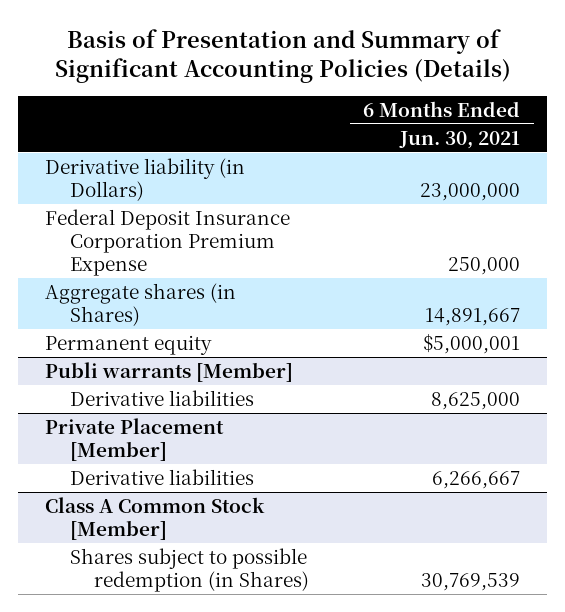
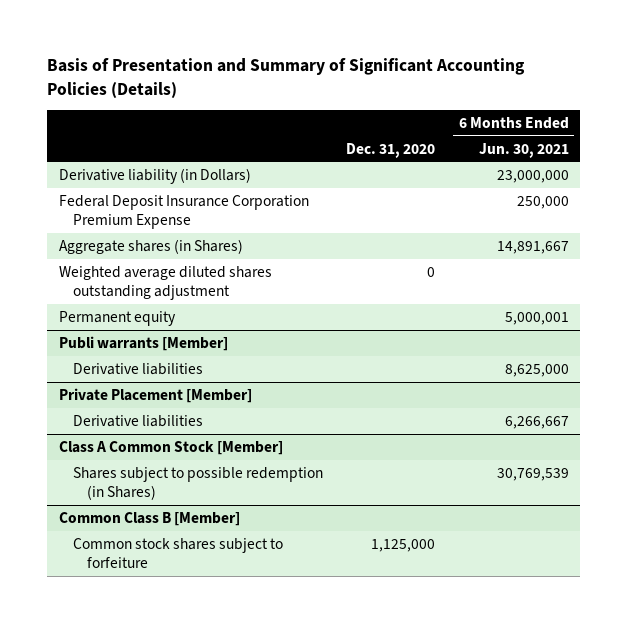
none -> [346,142,436,158] Dec. 31, 2020
none -> [58,265,272,300] Weighted average diluted shares outstanding adjustment
[423,333,521,354] $5,000,001 -> [504,311,569,325] 5,000,001
none -> [58,511,240,526] Common Class B [Member]
none -> [73,537,284,568] Common stock shares subject to forfeiture

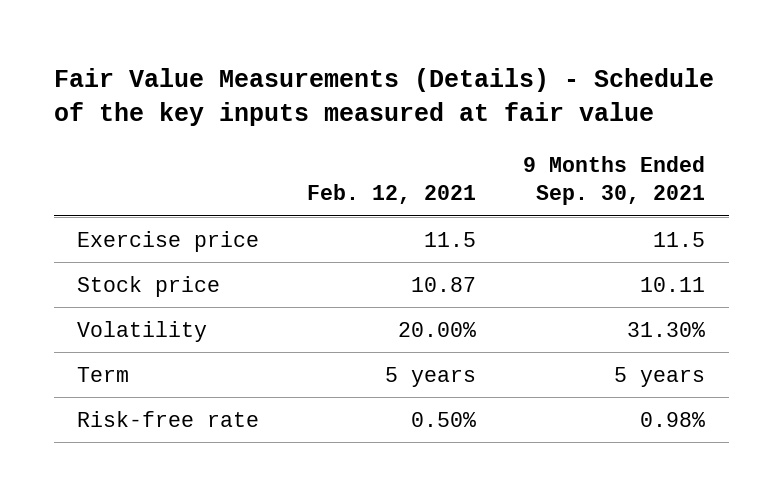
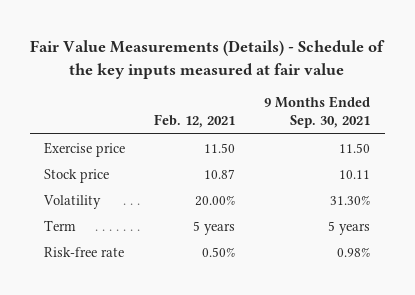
[423,231,476,247] 11.5 -> [204,142,236,153] 11.50
[653,231,706,247] 11.5 -> [339,142,371,153] 11.50

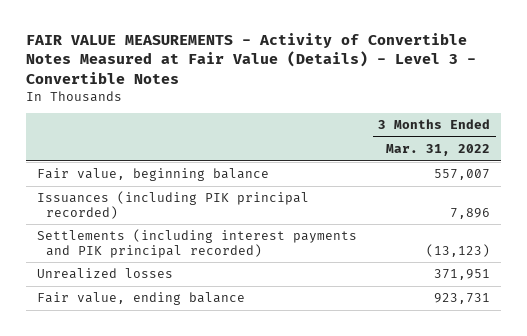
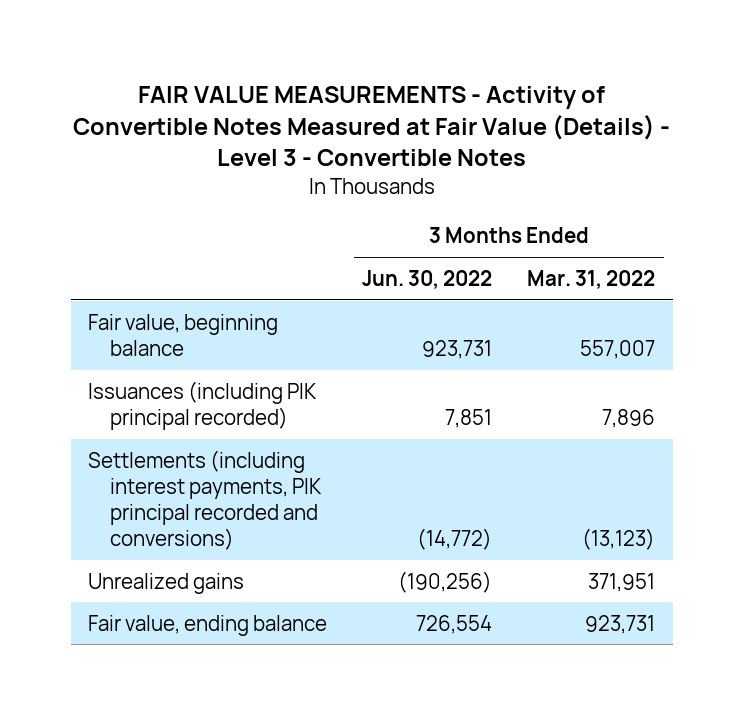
none -> [362,269,493,289] Jun. 30, 2022
[36,229,357,258] Settlements (including interest payments and PIK principal recorded) -> [88,449,323,551] Settlements (including interest payments, PIK principal recorded and conversions)
[36,268,173,280] Unrealized losses -> [88,572,245,594] Unrealized gains

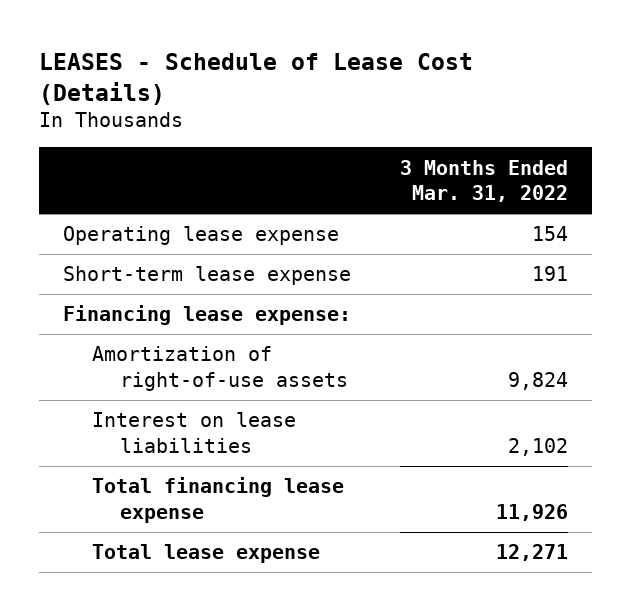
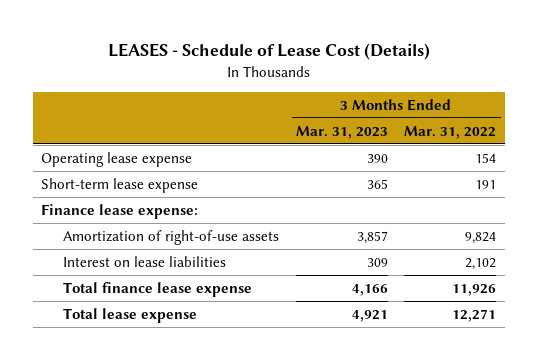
none -> [295,125,388,139] Mar. 31, 2023
[63,305,352,326] Financing lease expense: -> [40,203,198,219] Finance lease expense:
[91,477,344,524] Total financing lease expense -> [62,281,252,297] Total finance lease expense

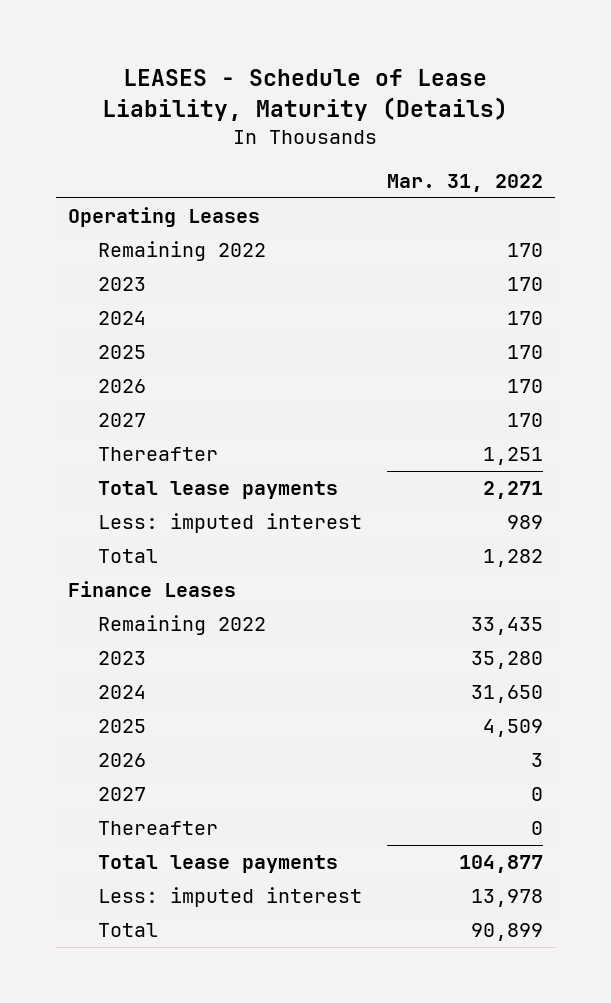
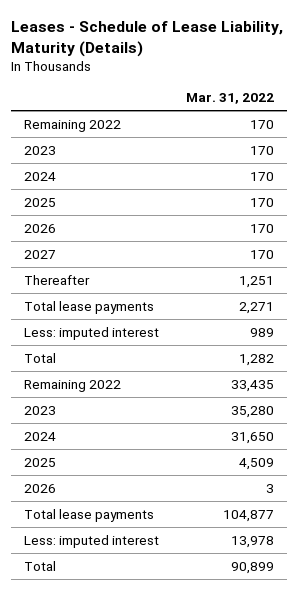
[102,69,509,122] LEASES - Schedule of Lease Liability, Maturity (Details) -> [10,20,283,57] Leases - Schedule of Lease Liability, Maturity (Details)
[67,207,260,228] Operating Leases -> none
[67,581,236,598] Finance Leases -> none
[98,787,147,802] 2027 -> none
[98,821,219,836] Thereafter -> none

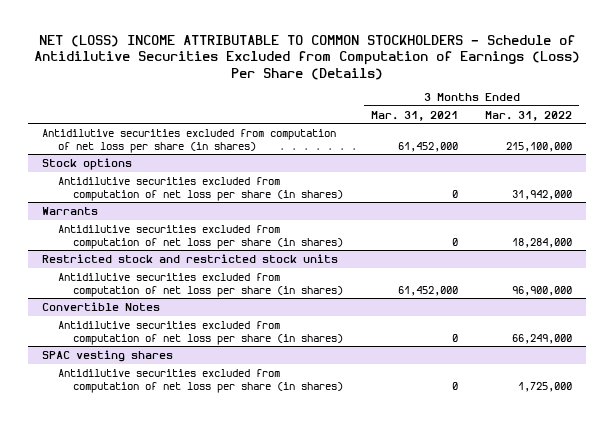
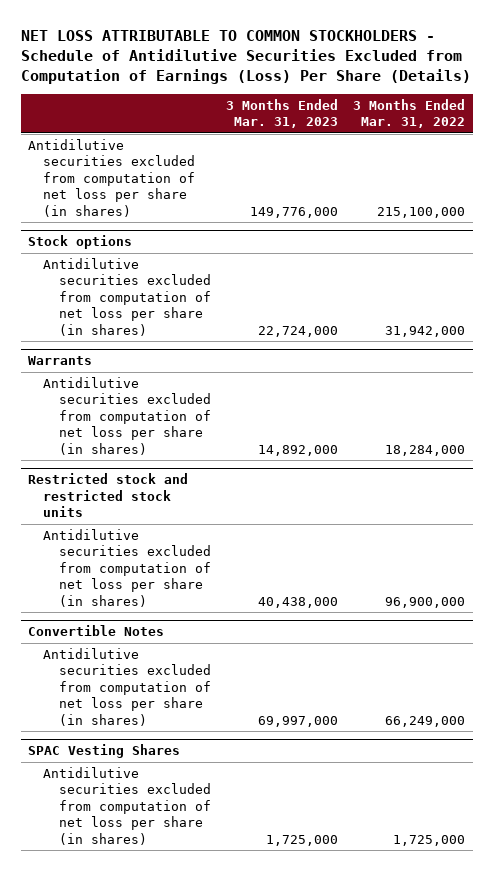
[34,34,581,80] NET (LOSS) INCOME ATTRIBUTABLE TO COMMON STOCKHOLDERS - Schedule of Antidilutive Securities Excluded from Computation of Earnings (Loss) Per Share (Details) -> [20,29,471,84] NET LOSS ATTRIBUTABLE TO COMMON STOCKHOLDERS - Schedule of Antidilutive Securities Excluded from Computation of Earnings (Loss) Per Share (Details)
[370,110,458,121] Mar. 31, 2021 -> none
none -> [225,98,338,129] 3 Months Ended Mar. 31, 2023
[41,349,173,362] SPAC vesting shares -> [28,744,181,759] SPAC Vesting Shares

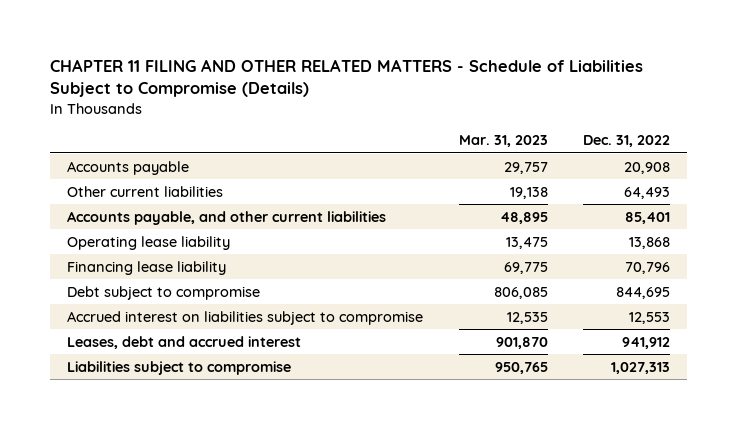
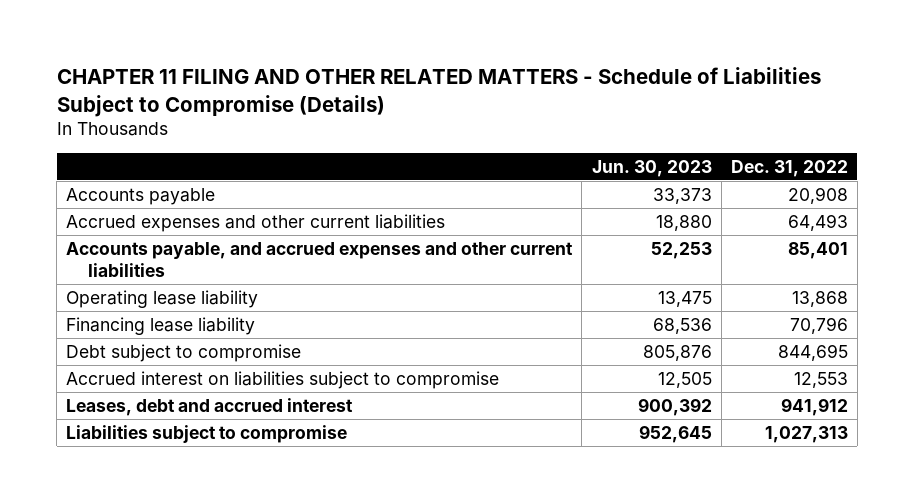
[458,135,548,148] Mar. 31, 2023 -> none
none -> [591,159,712,177] Jun. 30, 2023
[67,185,224,197] Other current liabilities -> [66,213,446,232] Accrued expenses and other current liabilities
[67,210,387,225] Accounts payable, and other current liabilities -> [66,241,574,277] Accounts payable, and accrued expenses and other current liabilities

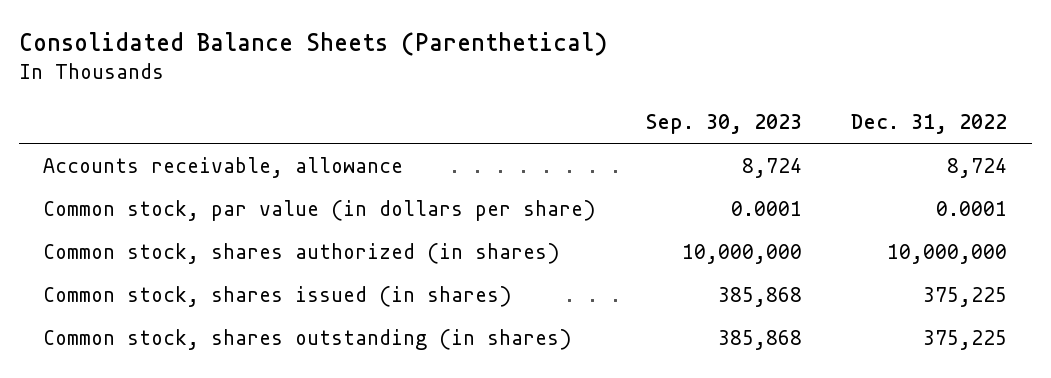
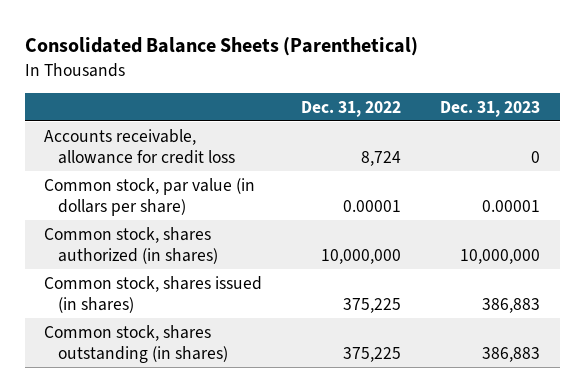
[645,114,802,135] Sep. 30, 2023 -> none
none -> [440,100,541,117] Dec. 31, 2023
[43,156,404,178] Accounts receivable, allowance -> [44,128,235,165] Accounts receivable, allowance for credit loss
[936,200,1008,216] 0.0001 -> [343,200,402,213] 0.00001

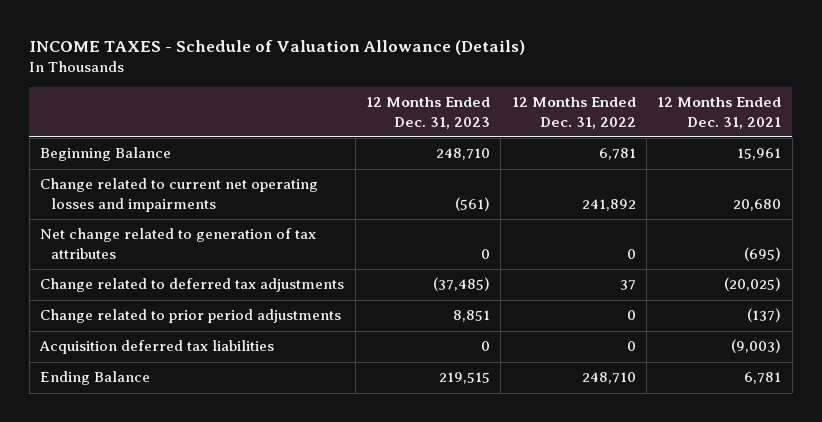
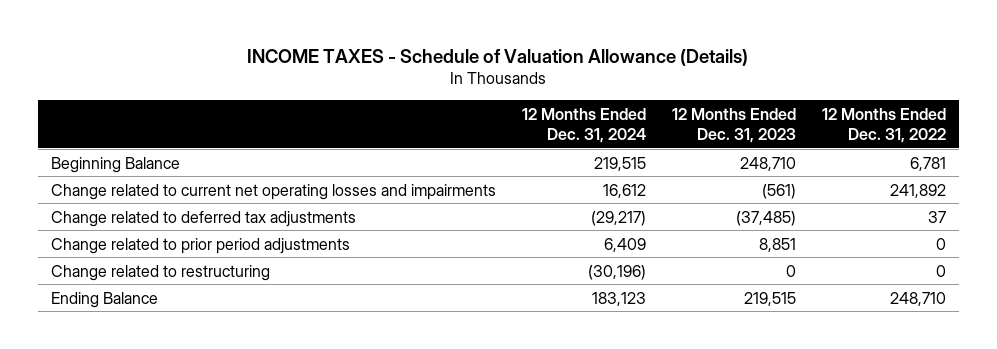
[657,97,782,129] 12 Months Ended Dec. 31, 2021 -> none
none -> [521,107,646,144] 12 Months Ended Dec. 31, 2024
[40,228,317,259] Net change related to generation of tax attributes -> none
[39,340,275,355] Acquisition deferred tax liabilities -> none
none -> [50,264,270,281] Change related to restructuring

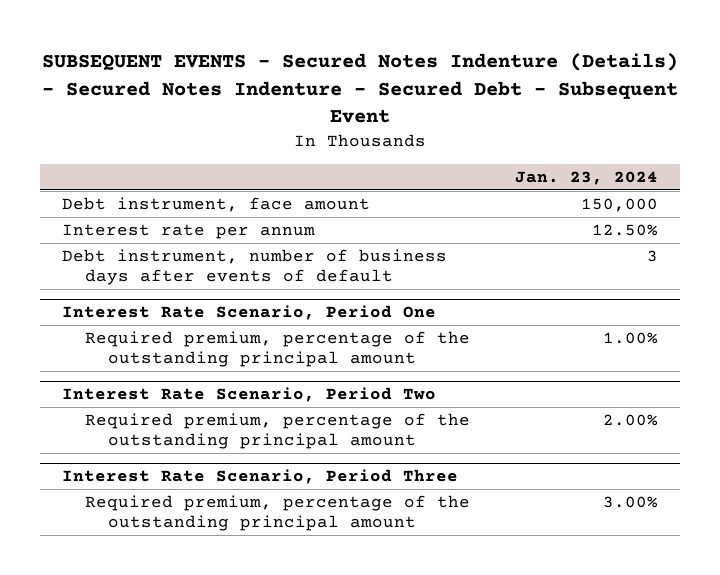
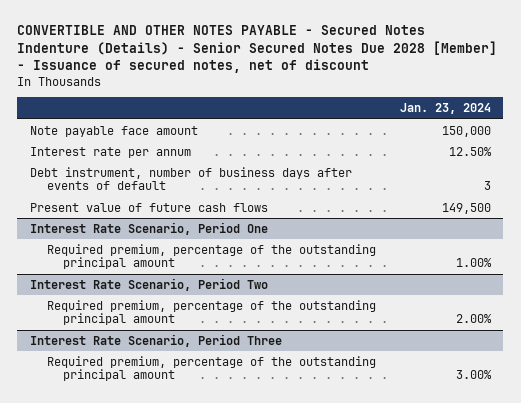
[41,53,678,124] SUBSEQUENT EVENTS - Secured Notes Indenture (Details) - Secured Notes Indenture - Secured Debt - Subsequent Event -> [17,24,498,74] CONVERTIBLE AND OTHER NOTES PAYABLE - Secured Notes Indenture (Details) - Senior Secured Notes Due 2028 [Member] - Issuance of secured notes, net of discount
[62,197,371,213] Debt instrument, face amount -> [29,125,198,137] Note payable face amount
none -> [29,202,268,212] Present value of future cash flows

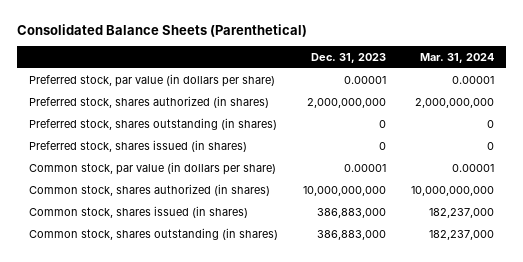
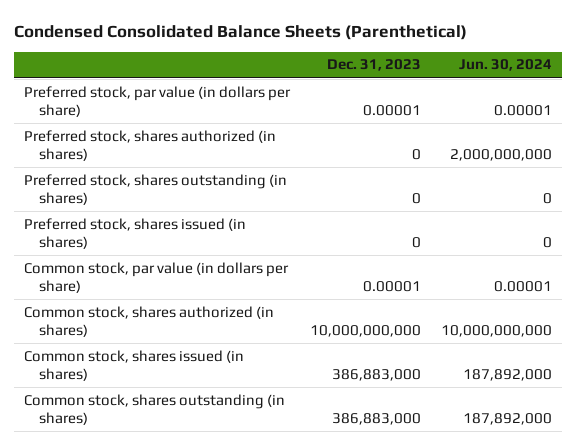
[17,23,308,37] Consolidated Balance Sheets (Parenthetical) -> [14,24,468,40] Condensed Consolidated Balance Sheets (Parenthetical)
[419,52,494,63] Mar. 31, 2024 -> none
none -> [459,59,553,72] Jun. 30, 2024
[307,98,387,109] 2,000,000,000 -> [412,148,422,160] 0

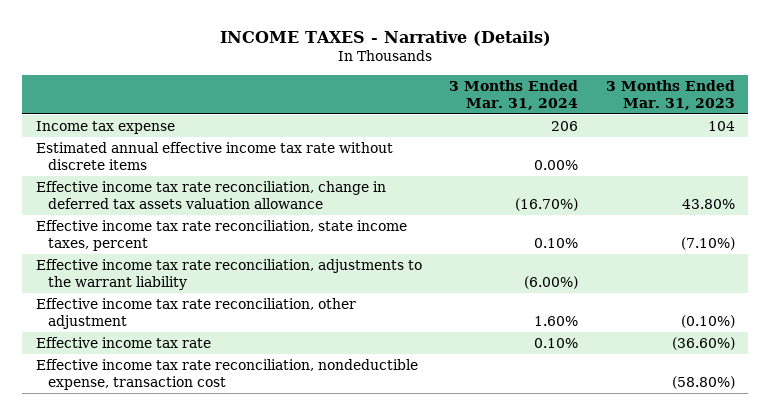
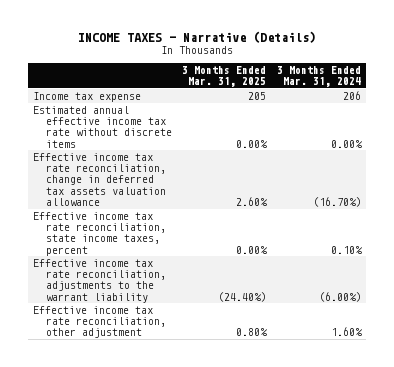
[605,80,735,110] 3 Months Ended Mar. 31, 2023 -> none
none -> [182,65,267,88] 3 Months Ended Mar. 31, 2025
[35,336,211,348] Effective income tax rate -> none
[35,358,418,390] Effective income tax rate reconciliation, nondeductible expense, transaction cost -> none

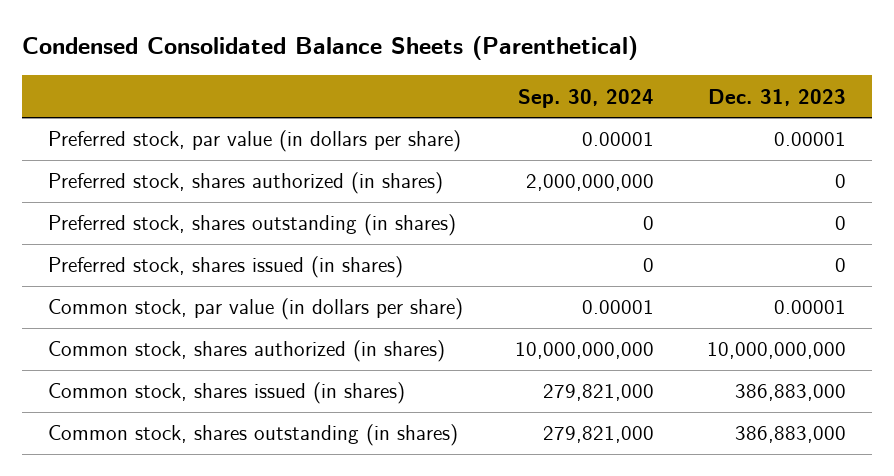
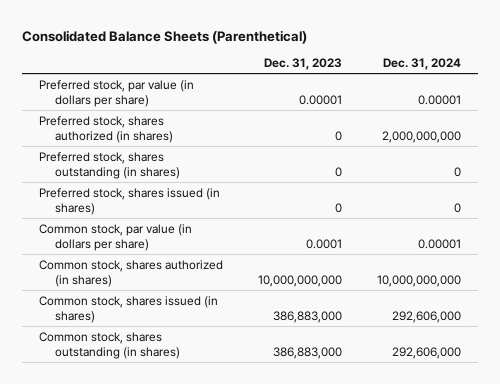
[22,36,639,61] Condensed Consolidated Balance Sheets (Parenthetical) -> [22,29,308,44] Consolidated Balance Sheets (Parenthetical)
[518,88,655,108] Sep. 30, 2024 -> none
none -> [382,57,461,70] Dec. 31, 2024
[773,300,846,315] 0.00001 -> [306,238,343,249] 0.0001

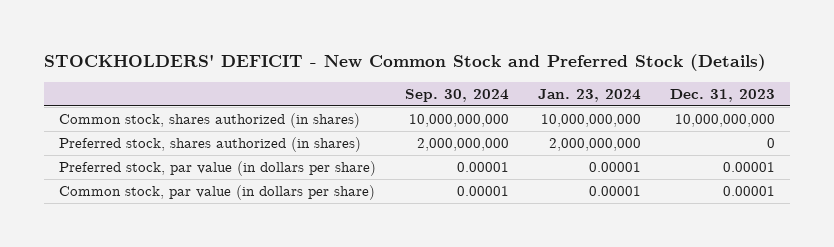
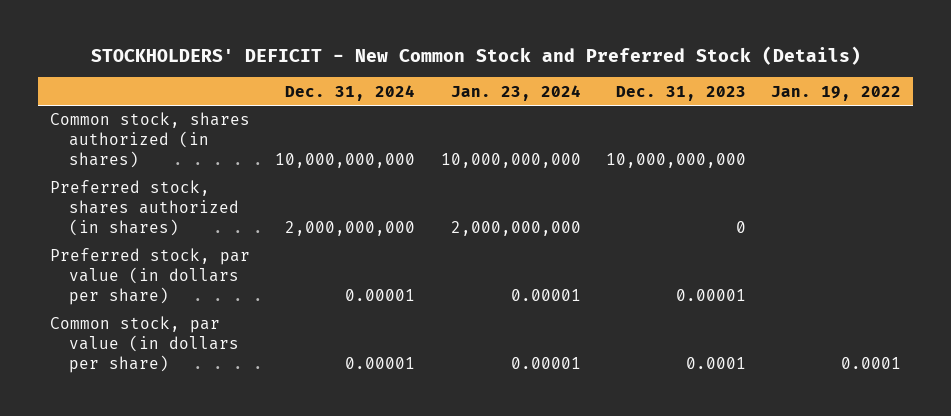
[405,88,510,102] Sep. 30, 2024 -> none
none -> [285,84,416,101] Dec. 31, 2024
none -> [770,85,901,101] Jan. 19, 2022
[723,185,776,196] 0.00001 -> [685,357,746,370] 0.0001

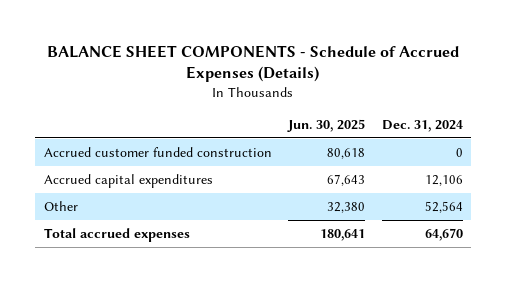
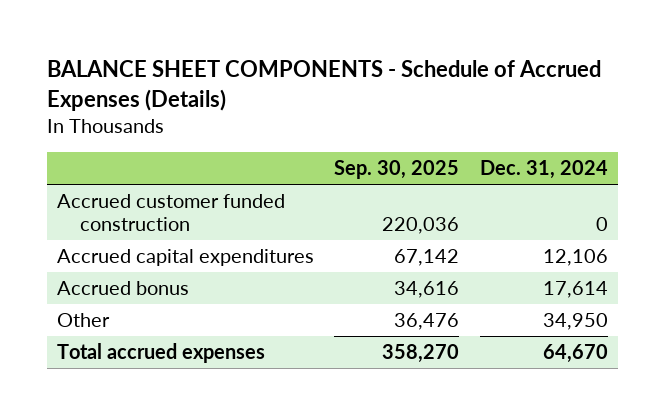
[287,118,366,132] Jun. 30, 2025 -> none
none -> [334,160,460,180] Sep. 30, 2025
none -> [57,281,190,296] Accrued bonus
[424,200,463,213] 52,564 -> [542,313,608,331] 34,950

